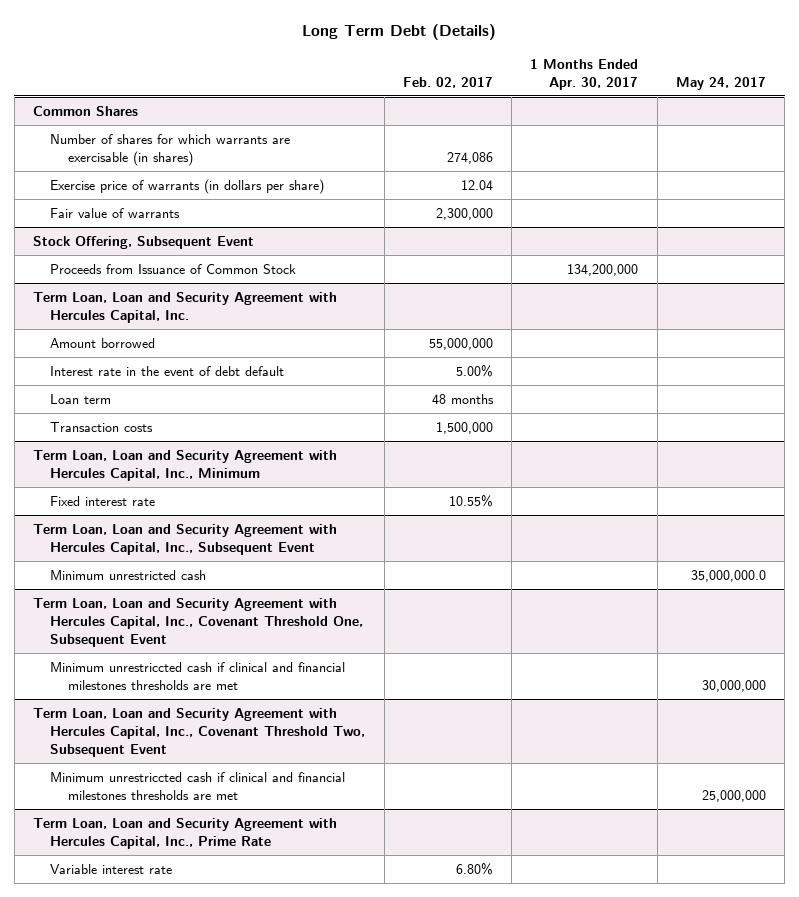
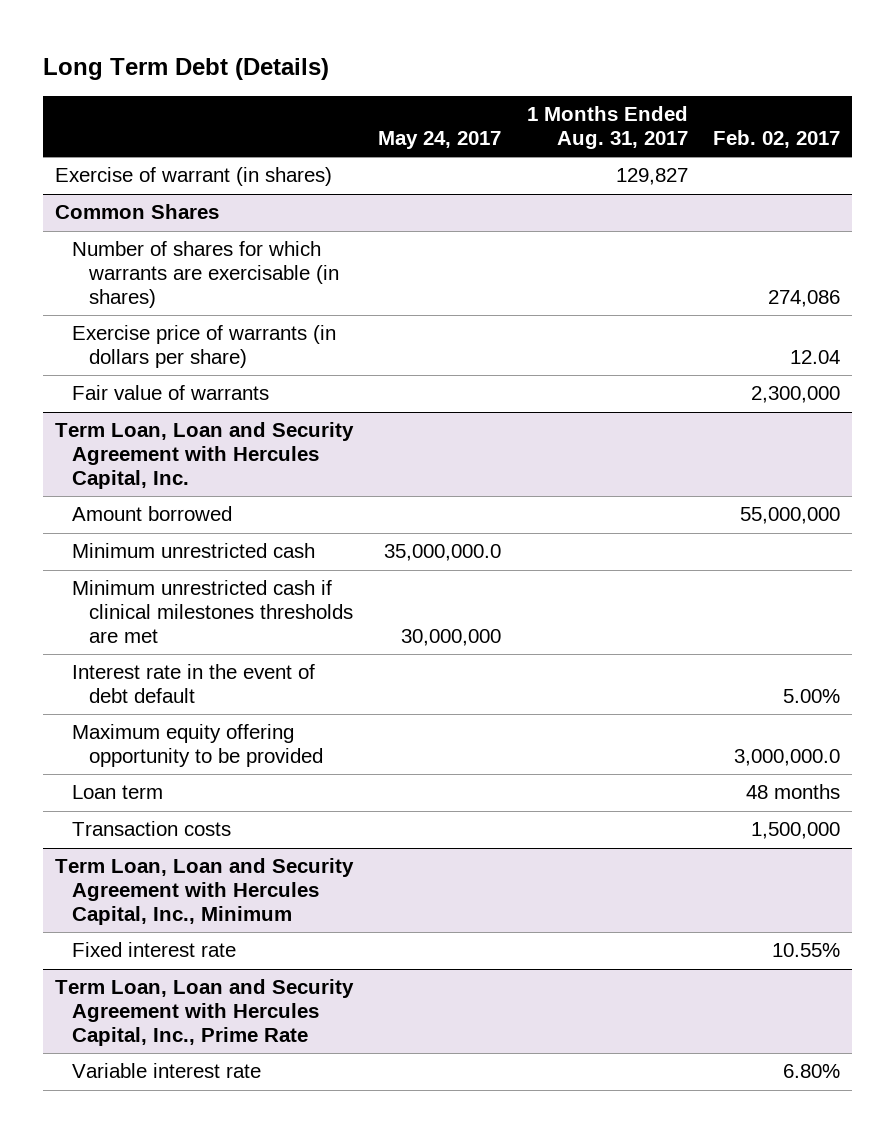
[530,58,639,90] 1 Months Ended Apr. 30, 2017 -> none
none -> [526,106,688,149] 1 Months Ended Aug. 31, 2017
none -> [55,167,333,187] Exercise of warrant (in shares)
[32,235,254,249] Stock Offering, Subsequent Event -> none
[50,263,297,274] Proceeds from Issuance of Common Stock -> none
none -> [72,543,316,559] Minimum unrestricted cash
none -> [72,580,354,644] Minimum unrestricted cash if clinical milestones thresholds are met
none -> [72,724,324,768] Maximum equity offering opportunity to be provided
[32,523,337,555] Term Loan, Loan and Security Agreement with Hercules Capital, Inc., Subsequent Event -> none
[50,569,207,580] Minimum unrestricted cash -> none
[32,597,364,647] Term Loan, Loan and Security Agreement with Hercules Capital, Inc., Covenant Threshold One, Subsequent Event -> none
[50,661,346,690] Minimum unrestriccted cash if clinical and financial milestones thresholds are met -> none
[32,707,366,757] Term Loan, Loan and Security Agreement with Hercules Capital, Inc., Covenant Threshold Two, Subsequent Event -> none
[50,771,346,800] Minimum unrestriccted cash if clinical and financial milestones thresholds are met -> none

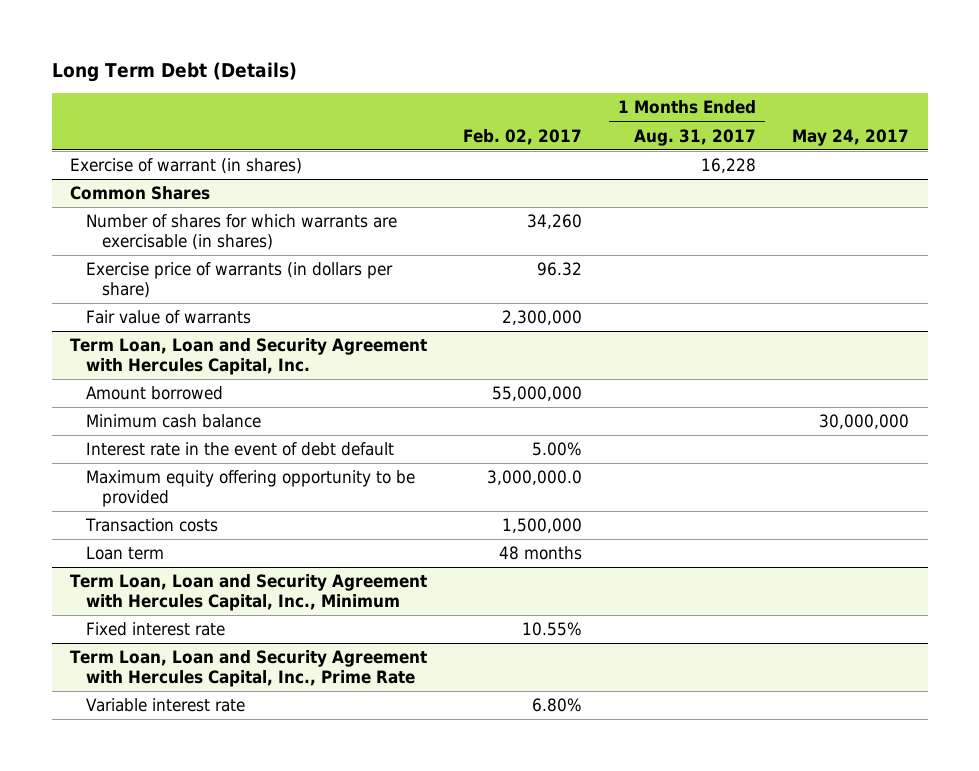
[615,168,688,186] 129,827 -> [701,158,757,174] 16,228
[767,290,840,308] 274,086 -> [527,214,583,230] 34,260
[789,350,840,365] 12.04 -> [537,262,583,277] 96.32
[72,580,354,644] Minimum unrestricted cash if clinical milestones thresholds are met -> none
[72,543,316,559] Minimum unrestricted cash -> [86,414,262,429] Minimum cash balance
[384,544,502,562] 35,000,000.0 -> [819,414,910,430] 30,000,000
[72,785,164,800] Loan term -> [86,546,165,561] Loan term

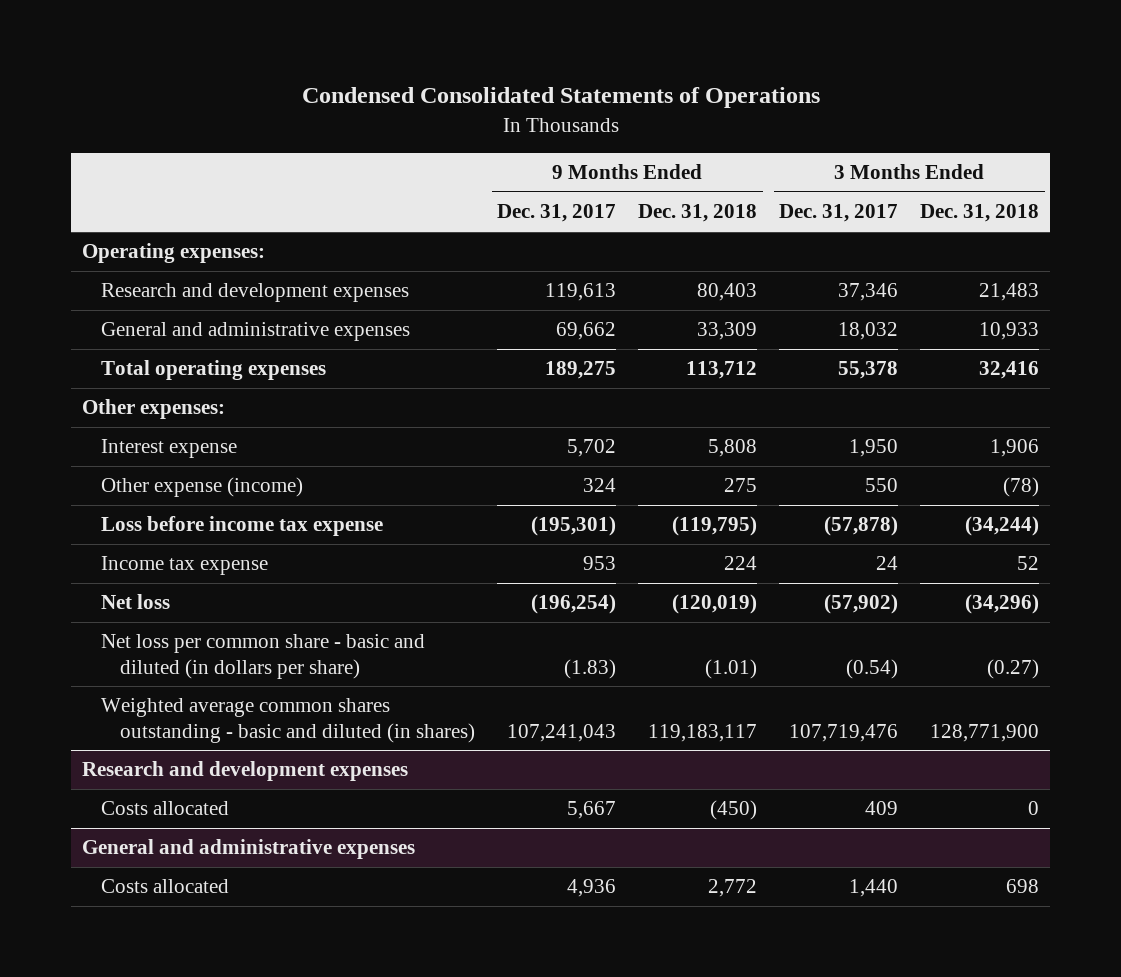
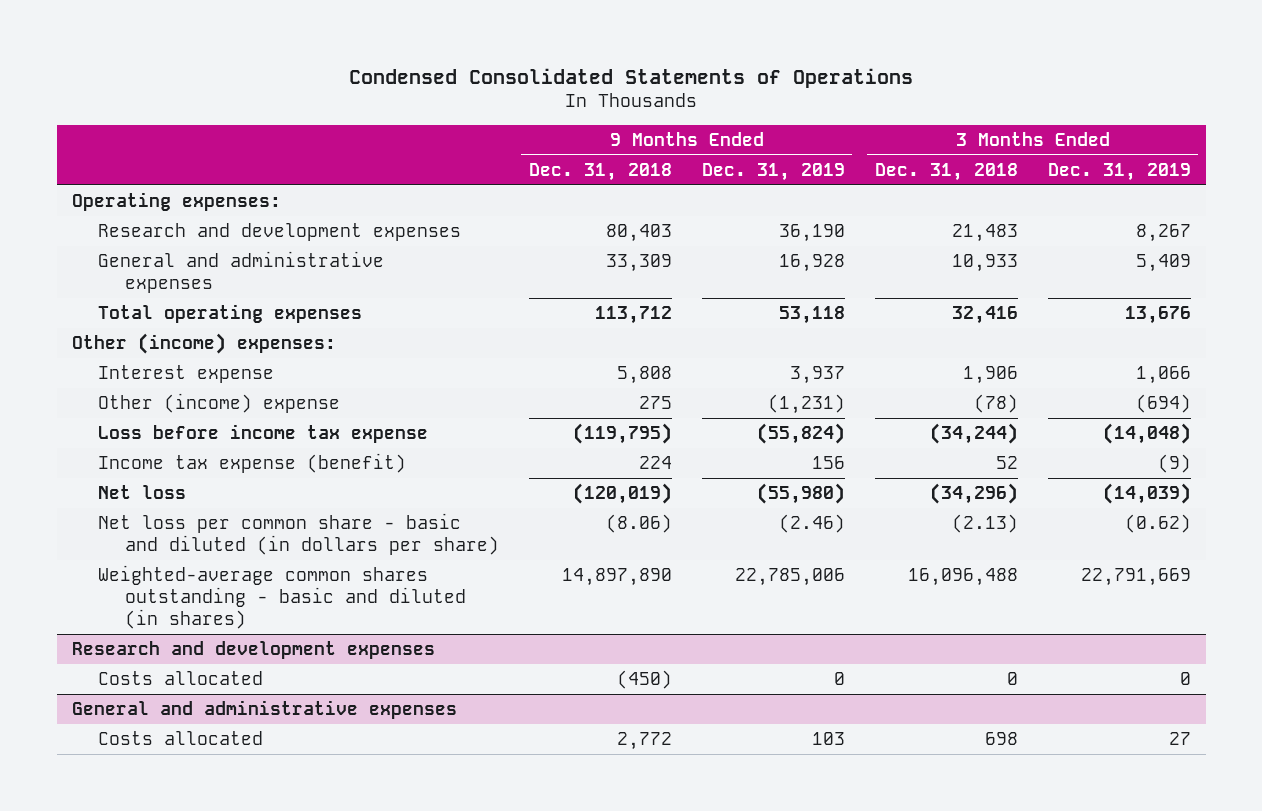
[497,204,617,223] Dec. 31, 2017 -> none
[779,204,899,223] Dec. 31, 2017 -> none
none -> [701,162,845,181] Dec. 31, 2019
none -> [1047,162,1191,181] Dec. 31, 2019
[81,399,225,420] Other expenses: -> [71,333,336,355] Other (income) expenses:
[101,477,304,498] Other expense (income) -> [98,393,341,414] Other (income) expense
[101,556,269,576] Income tax expense -> [98,453,407,474] Income tax expense (benefit)
[705,658,758,679] (1.01) -> [605,514,672,534] (8.06)
[987,658,1040,679] (0.27) -> [951,514,1018,534] (2.13)
[101,698,476,743] Weighted average common shares outstanding - basic and diluted (in shares) -> [98,565,466,629] Weighted-average common shares outstanding - basic and diluted (in shares)
[648,723,758,742] 119,183,117 -> [561,568,672,587] 14,897,890
[930,723,1040,742] 128,771,900 -> [907,568,1018,587] 16,096,488

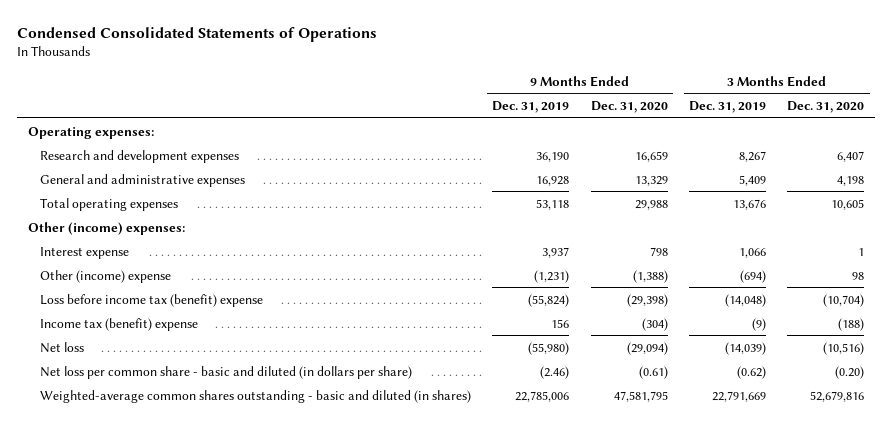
[528,162,672,181] Dec. 31, 2018 -> none
[874,162,1018,181] Dec. 31, 2018 -> none
none -> [590,101,668,114] Dec. 31, 2020
none -> [787,101,865,114] Dec. 31, 2020
[98,424,429,444] Loss before income tax expense -> [39,293,263,307] Loss before income tax (benefit) expense
[98,453,407,474] Income tax expense (benefit) -> [39,317,198,331] Income tax (benefit) expense
[71,641,435,660] Research and development expenses -> none
[98,671,264,686] Costs allocated -> none
[71,700,457,720] General and administrative expenses -> none
[98,731,264,746] Costs allocated -> none

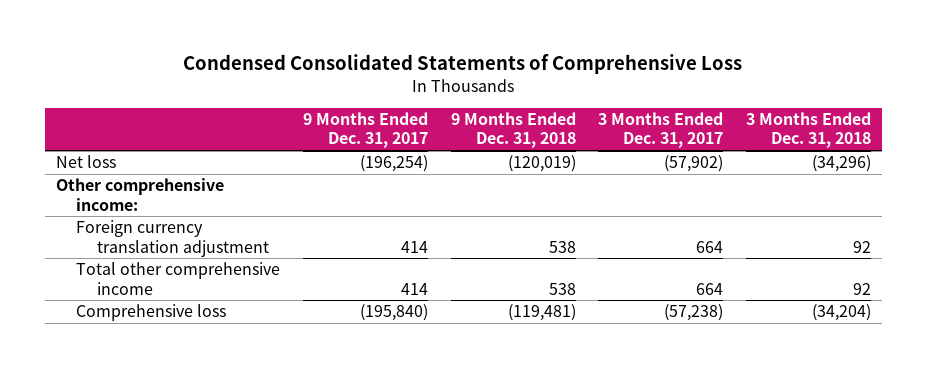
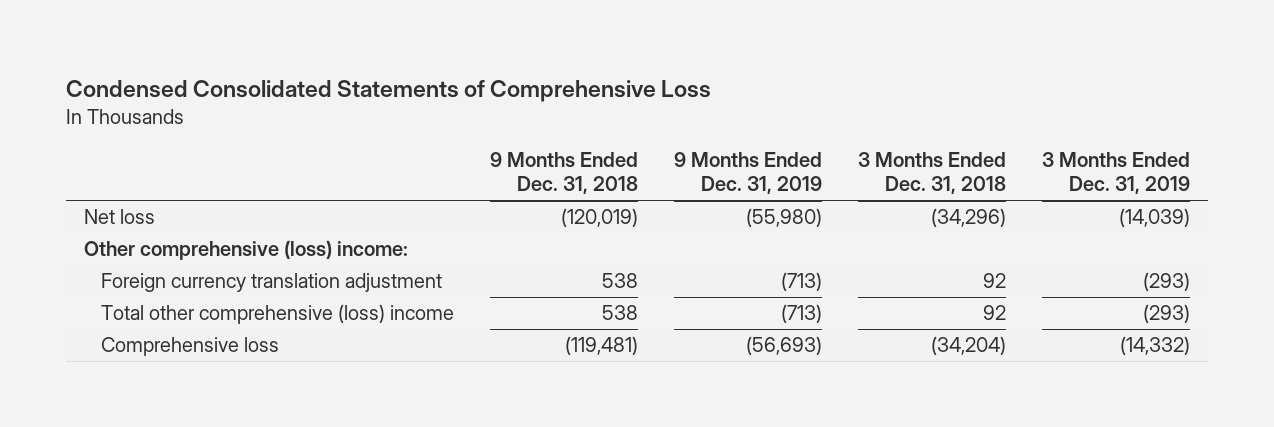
[302,112,428,149] 9 Months Ended Dec. 31, 2017 -> none
[598,112,724,149] 3 Months Ended Dec. 31, 2017 -> none
none -> [674,151,823,195] 9 Months Ended Dec. 31, 2019
none -> [1042,151,1191,195] 3 Months Ended Dec. 31, 2019
[55,178,224,211] Other comprehensive income: -> [84,240,409,261] Other comprehensive (loss) income:
[76,262,281,295] Total other comprehensive income -> [100,304,454,325] Total other comprehensive (loss) income

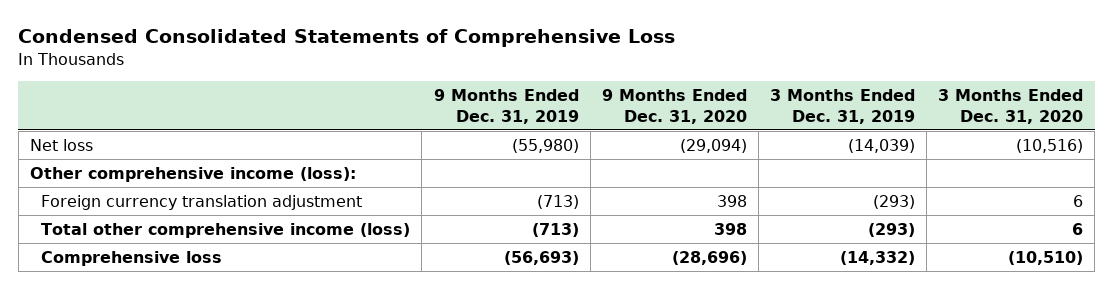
[489,151,638,195] 9 Months Ended Dec. 31, 2018 -> none
[858,151,1007,195] 3 Months Ended Dec. 31, 2018 -> none
none -> [601,89,747,124] 9 Months Ended Dec. 31, 2020
none -> [938,89,1084,124] 3 Months Ended Dec. 31, 2020
[84,240,409,261] Other comprehensive (loss) income: -> [29,166,356,182] Other comprehensive income (loss):
[100,304,454,325] Total other comprehensive (loss) income -> [41,222,411,238] Total other comprehensive income (loss)

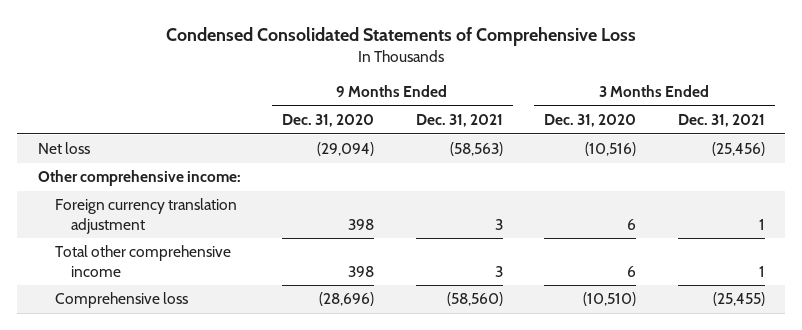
[433,89,579,124] 9 Months Ended Dec. 31, 2019 -> none
[769,89,915,124] 3 Months Ended Dec. 31, 2019 -> none
none -> [415,114,503,128] Dec. 31, 2021
none -> [677,114,765,128] Dec. 31, 2021
[29,166,356,182] Other comprehensive income (loss): -> [37,170,241,187] Other comprehensive income:
[41,222,411,238] Total other comprehensive income (loss) -> [54,245,231,277] Total other comprehensive income

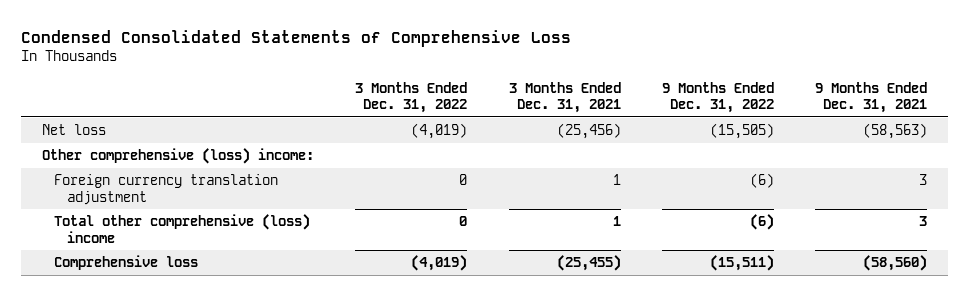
[282,114,375,128] Dec. 31, 2020 -> none
[544,114,637,128] Dec. 31, 2020 -> none
none -> [355,81,468,114] 3 Months Ended Dec. 31, 2022
none -> [662,81,775,114] 9 Months Ended Dec. 31, 2022
[37,170,241,187] Other comprehensive income: -> [41,148,314,165] Other comprehensive (loss) income:
[54,245,231,277] Total other comprehensive income -> [54,214,311,243] Total other comprehensive (loss) income

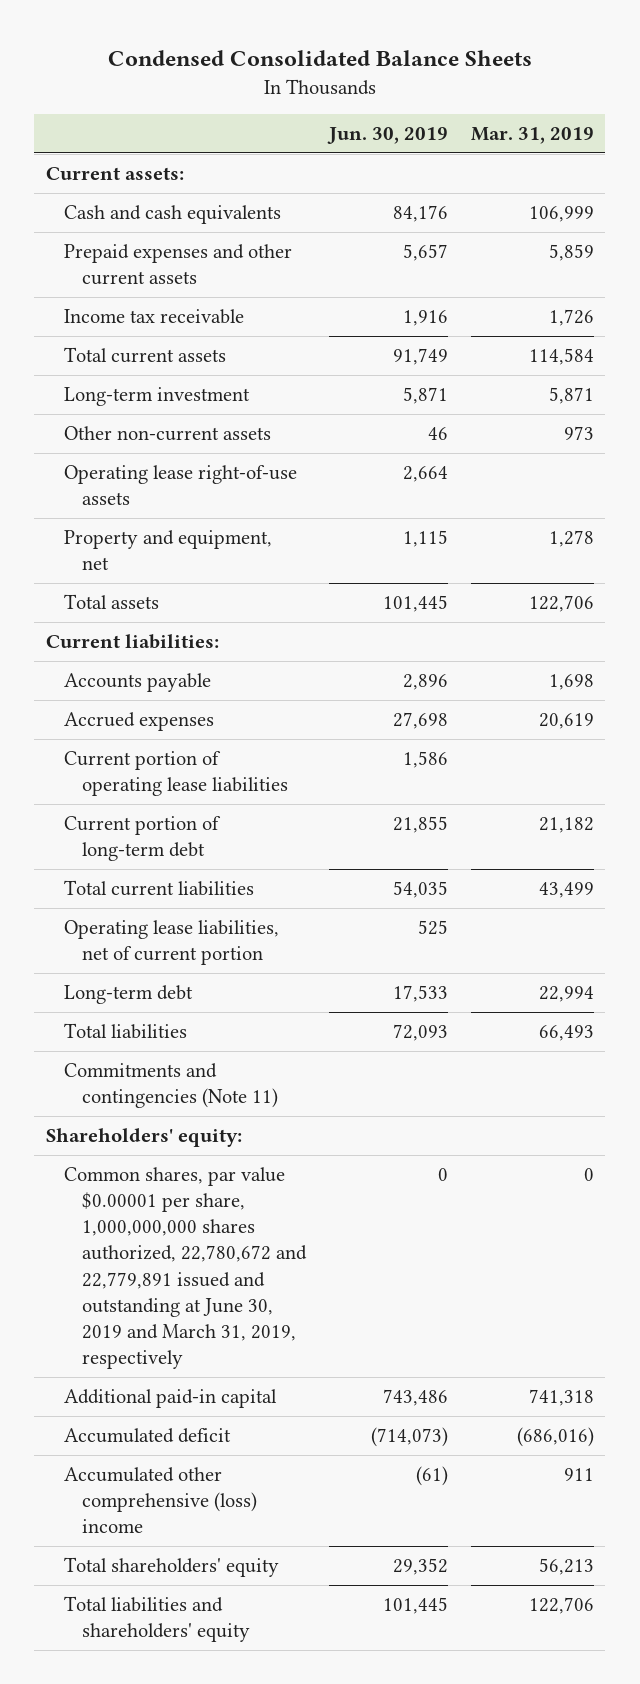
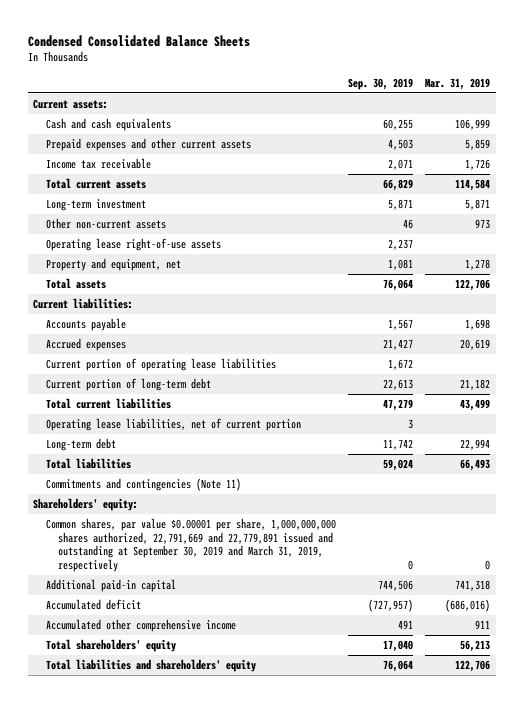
[327,127,449,145] Jun. 30, 2019 -> none
none -> [347,78,413,91] Sep. 30, 2019
[63,1167,308,1369] Common shares, par value $0.00001 per share, 1,000,000,000 shares authorized, 22,780,672 and 22,779,891 issued and outstanding at June 30, 2019 and March 31, 2019, respectively -> [45,518,336,572] Common shares, par value $0.00001 per share, 1,000,000,000 shares authorized, 22,791,669 and 22,779,891 issued and outstanding at September 30, 2019 and March 31, 2019, respectively
[63,1467,258,1534] Accumulated other comprehensive (loss) income -> [45,619,236,633] Accumulated other comprehensive income

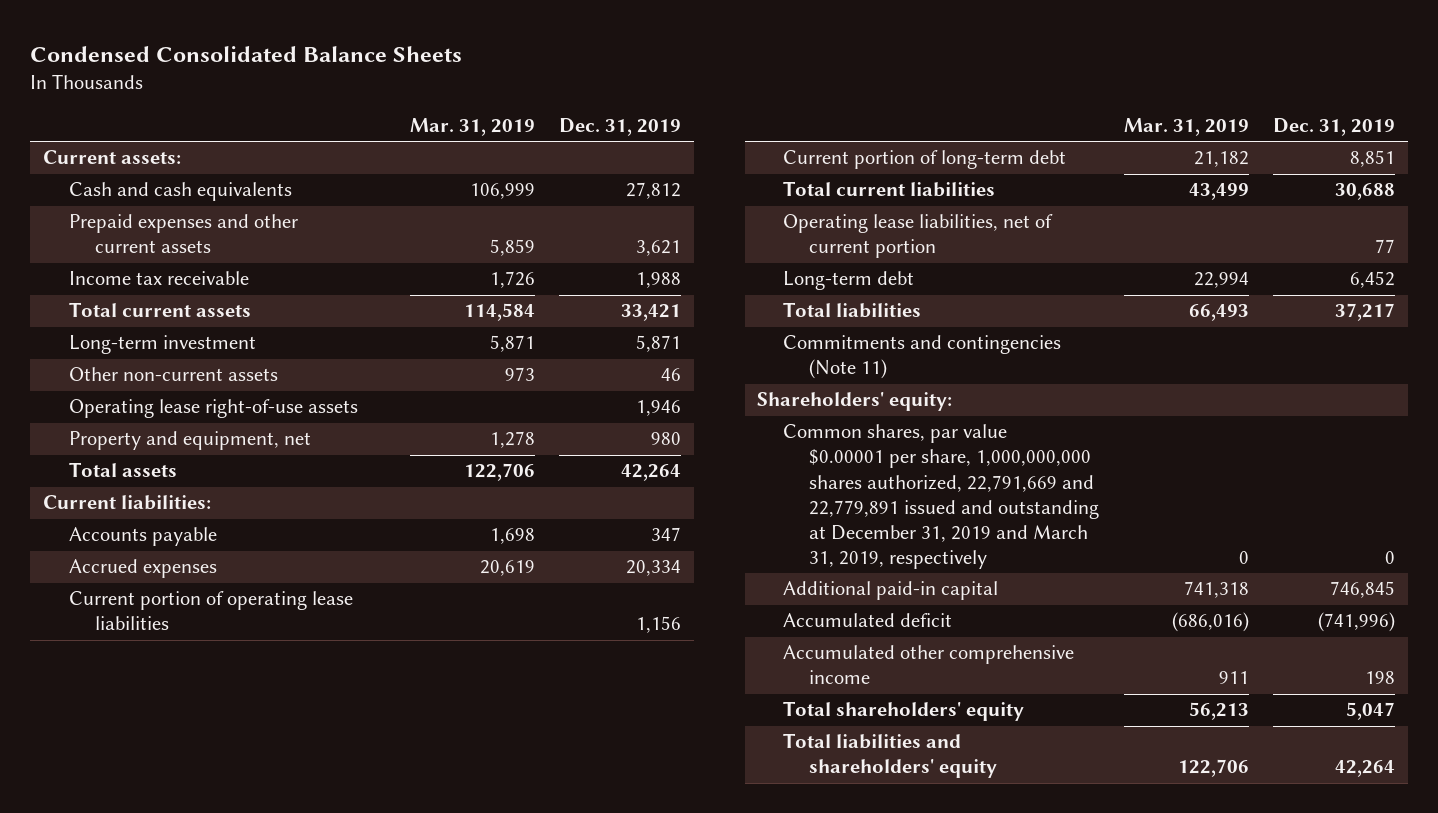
[347,78,413,91] Sep. 30, 2019 -> none
none -> [559,118,682,137] Dec. 31, 2019
[45,518,336,572] Common shares, par value $0.00001 per share, 1,000,000,000 shares authorized, 22,791,669 and 22,779,891 issued and outstanding at September 30, 2019 and March 31, 2019, respectively -> [782,424,1100,569] Common shares, par value $0.00001 per share, 1,000,000,000 shares authorized, 22,791,669 and 22,779,891 issued and outstanding at December 31, 2019 and March 31, 2019, respectively

